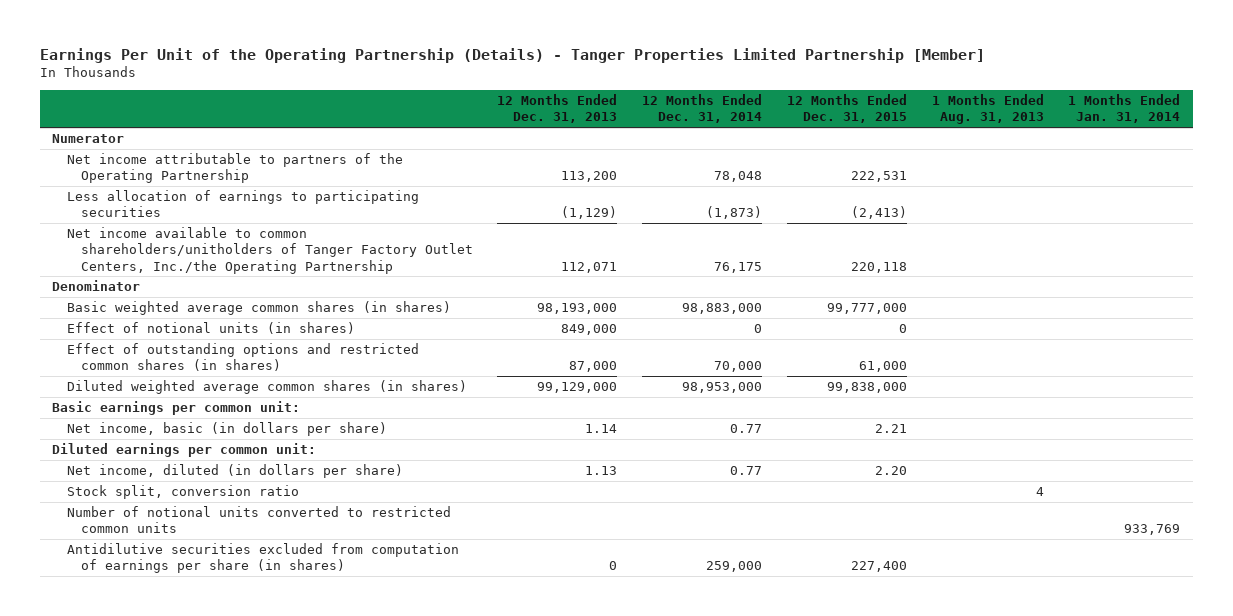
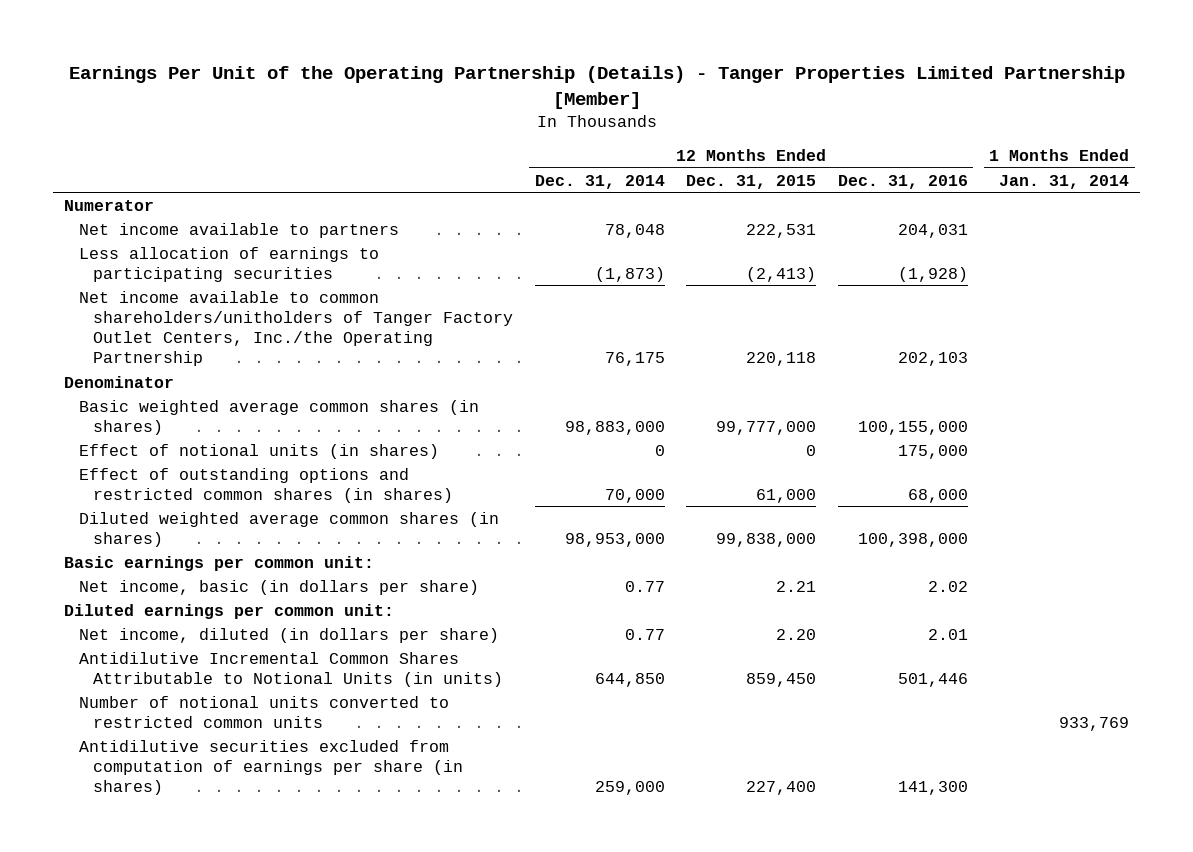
[497,94,618,124] 12 Months Ended Dec. 31, 2013 -> none
[931,94,1044,125] 1 Months Ended Aug. 31, 2013 -> none
none -> [837,174,968,189] Dec. 31, 2016
[66,153,403,184] Net income attributable to partners of the Operating Partnership -> [78,222,399,238] Net income available to partners
[66,485,299,500] Stock split, conversion ratio -> none
none -> [78,651,504,687] Antidilutive Incremental Common Shares Attributable to Notional Units (in units)

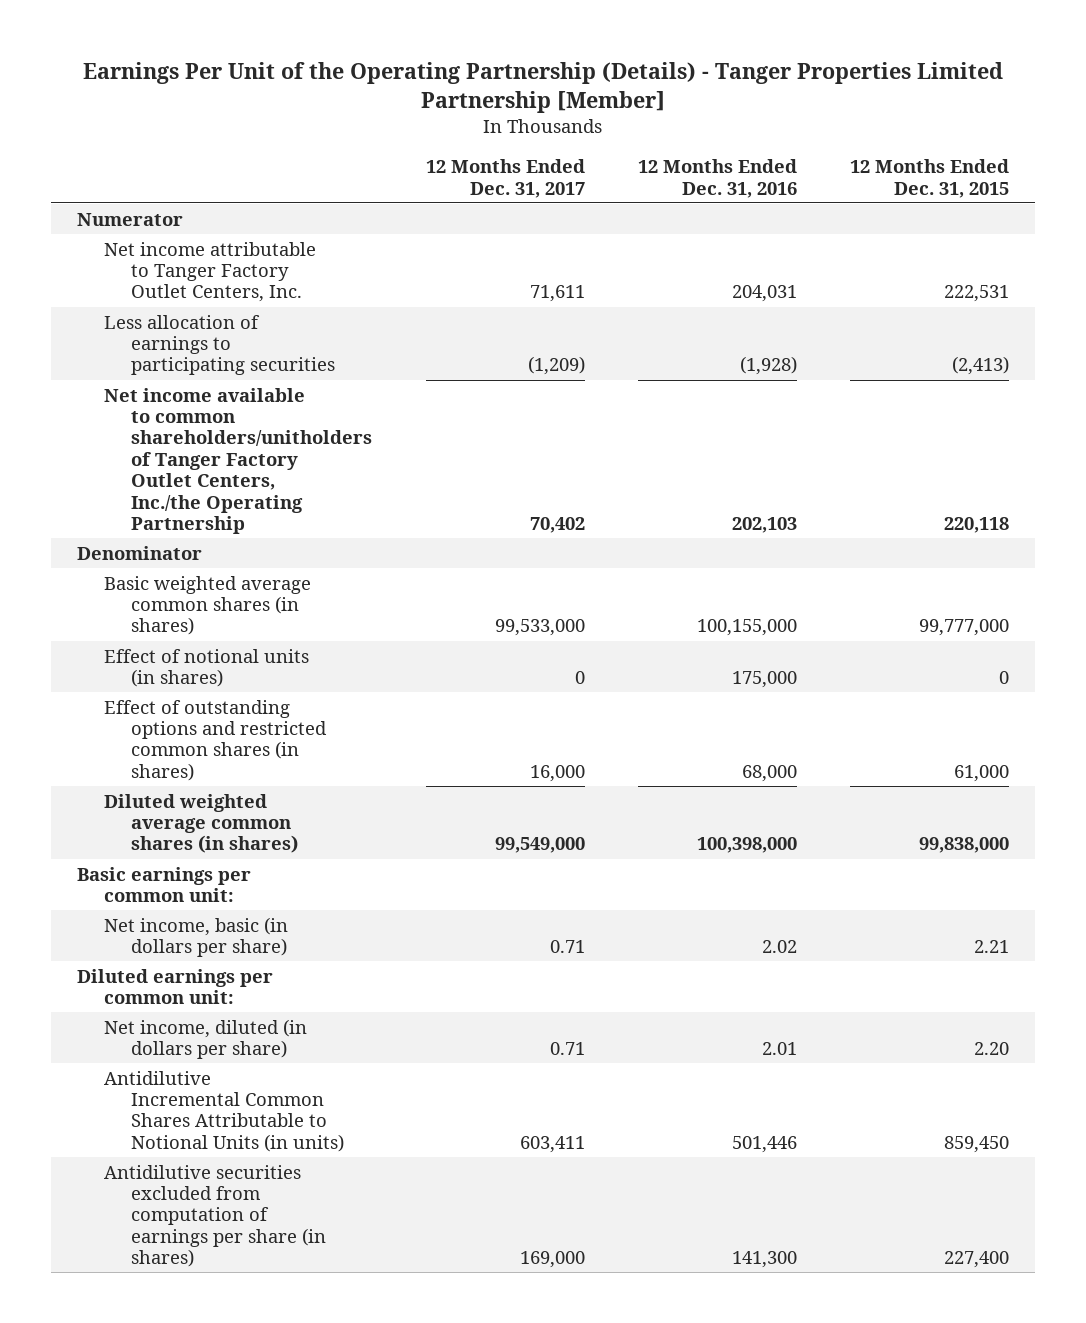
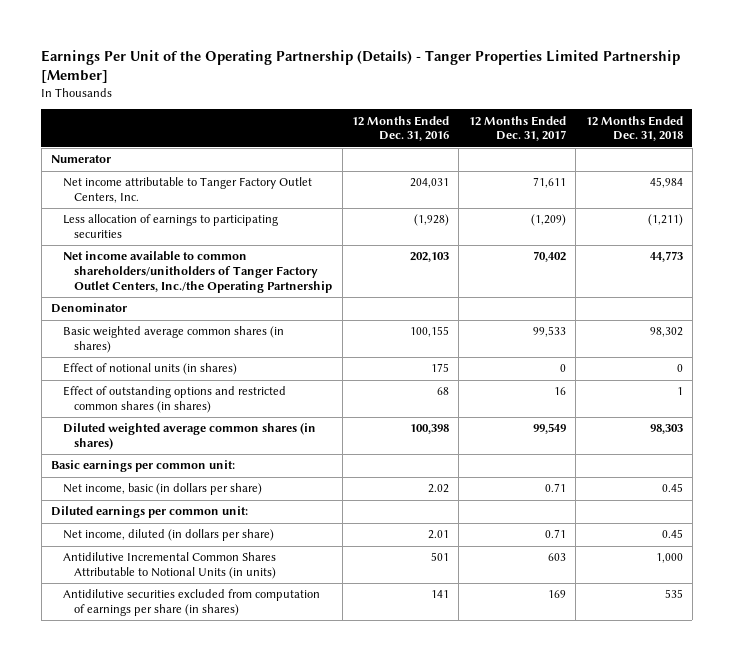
[849,159,1009,198] 12 Months Ended Dec. 31, 2015 -> none
none -> [585,115,683,142] 12 Months Ended Dec. 31, 2018
[494,619,585,637] 99,533,000 -> [532,326,566,338] 99,533
[696,619,797,637] 100,155,000 -> [410,326,450,338] 100,155
[731,670,797,688] 175,000 -> [431,363,450,373] 175
[529,764,585,782] 16,000 -> [553,387,566,396] 16
[741,764,797,782] 68,000 -> [437,387,450,396] 68
[494,837,585,854] 99,549,000 -> [532,423,566,435] 99,549
[696,837,797,854] 100,398,000 -> [410,424,450,435] 100,398
[519,1135,585,1153] 603,411 -> [547,553,566,562] 603
[731,1135,797,1153] 501,446 -> [431,552,450,562] 501
[519,1251,585,1269] 169,000 -> [547,590,566,599] 169
[731,1251,797,1269] 141,300 -> [431,590,450,599] 141

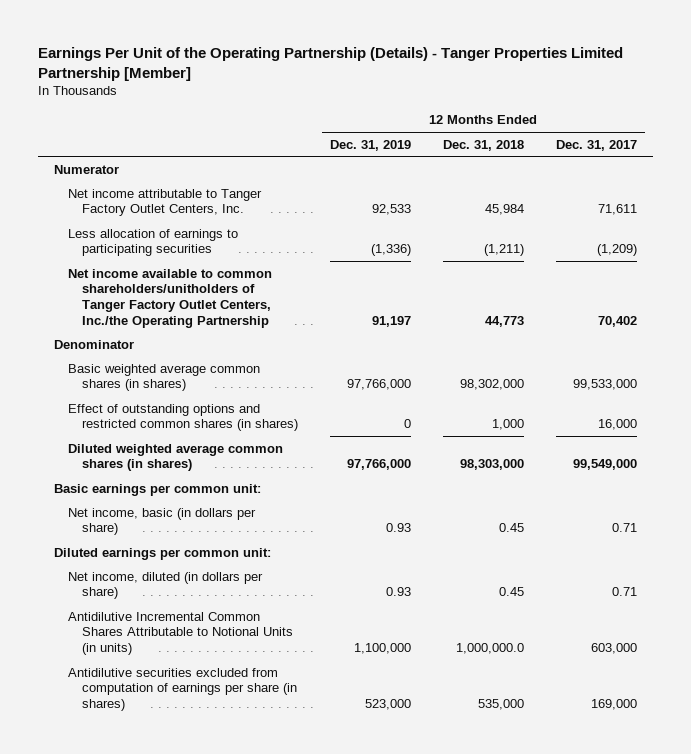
[352,115,450,142] 12 Months Ended Dec. 31, 2016 -> none
none -> [329,139,411,151] Dec. 31, 2019
[62,363,237,376] Effect of notional units (in shares) -> none
[532,326,566,338] 99,533 -> [572,379,637,391] 99,533,000
[649,327,683,338] 98,302 -> [459,379,524,391] 98,302,000
[553,387,566,396] 16 -> [597,419,637,431] 16,000
[676,387,683,396] 1 -> [491,419,524,431] 1,000
[532,423,566,435] 99,549 -> [572,459,637,471] 99,549,000
[649,424,683,435] 98,303 -> [459,459,524,471] 98,303,000
[547,553,566,562] 603 -> [590,642,637,654] 603,000
[655,553,683,564] 1,000 -> [455,642,524,654] 1,000,000.0
[547,590,566,599] 169 -> [590,698,637,710] 169,000
[664,589,683,599] 535 -> [477,698,524,710] 535,000

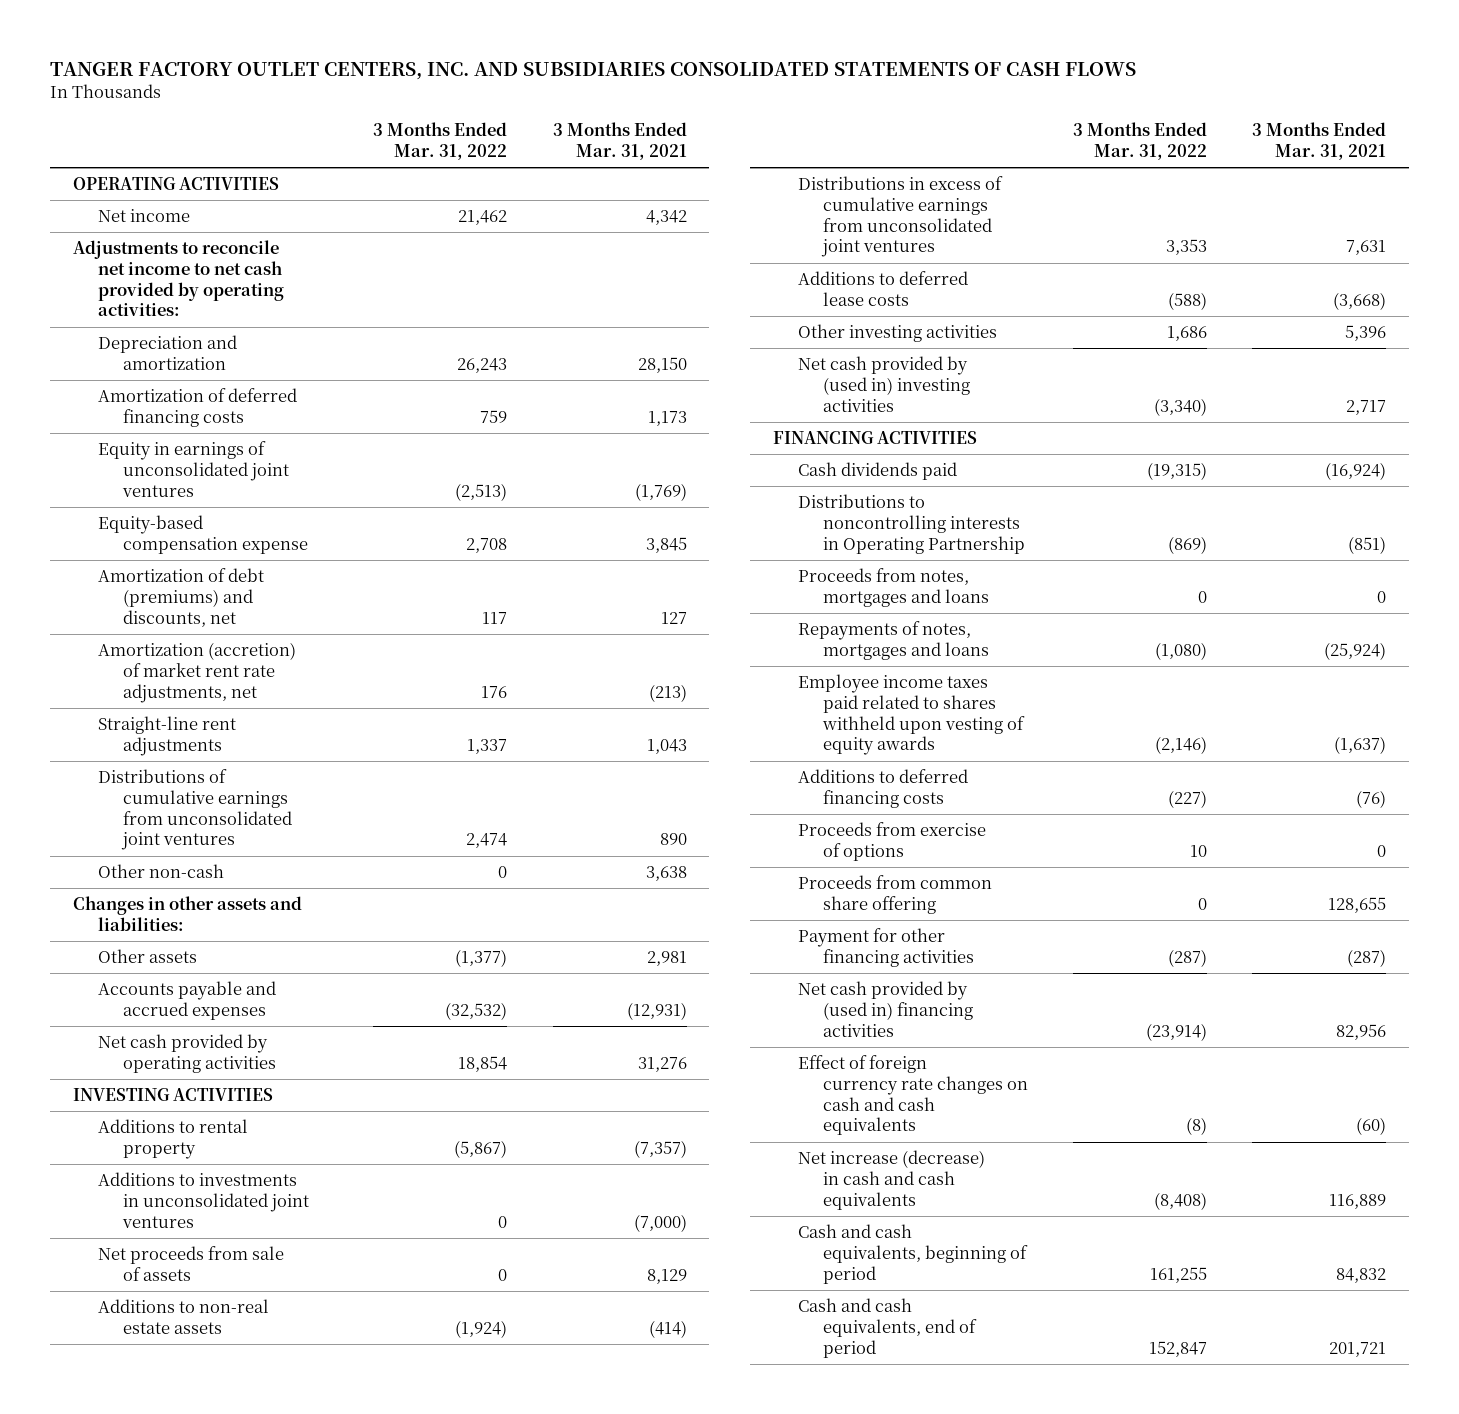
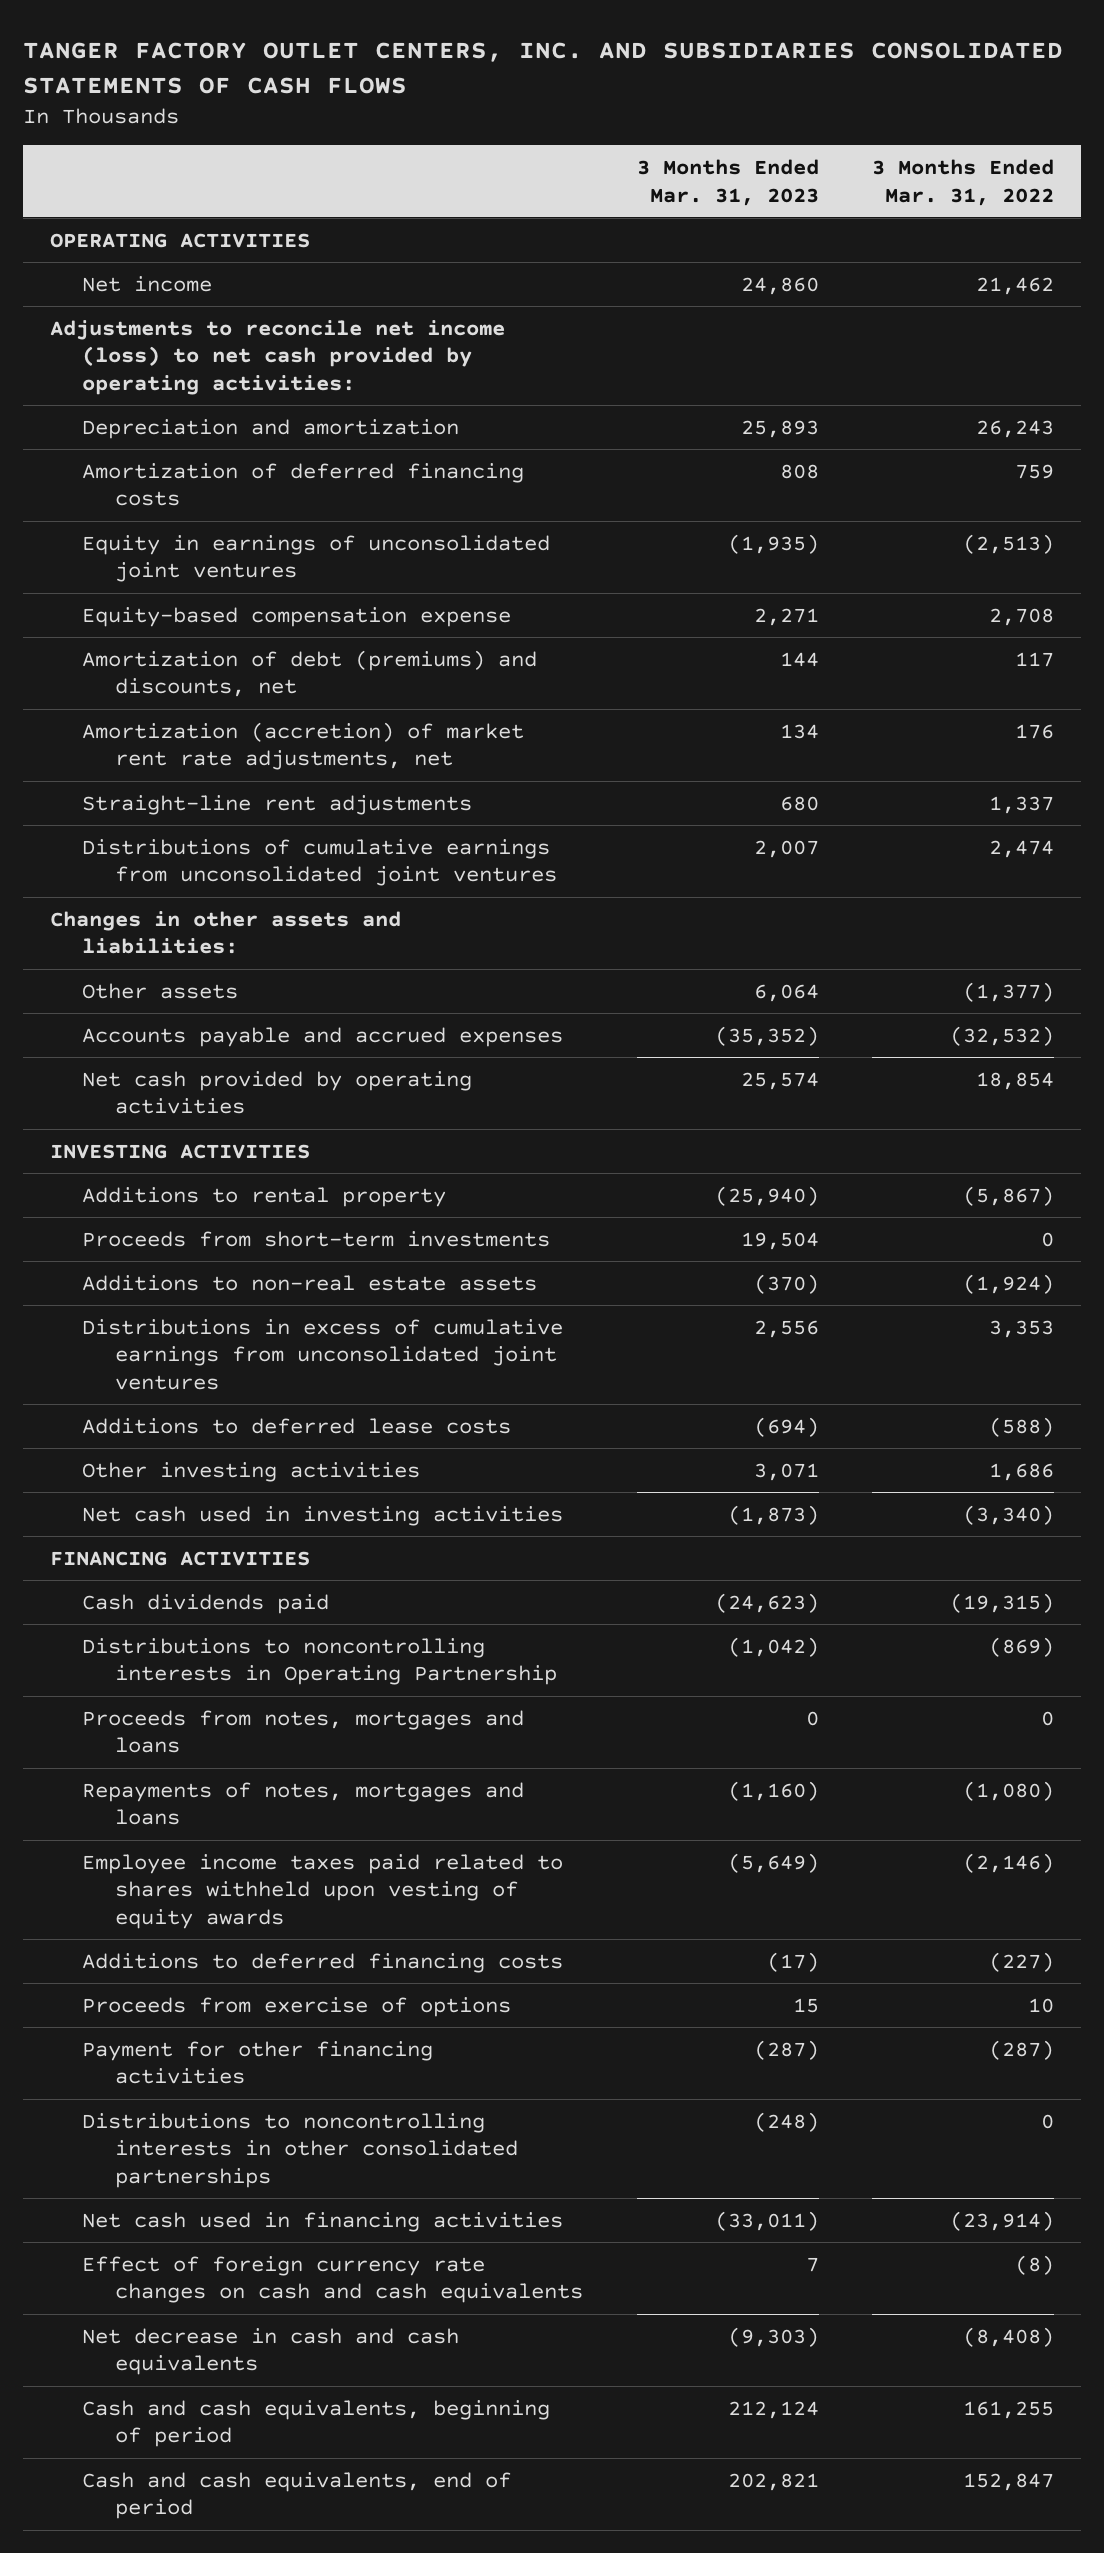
[552,122,687,161] 3 Months Ended Mar. 31, 2021 -> none
none -> [636,158,819,206] 3 Months Ended Mar. 31, 2023
[73,240,285,317] Adjustments to reconcile net income to net cash provided by operating activities: -> [49,319,505,395] Adjustments to reconcile net income (loss) to net cash provided by operating activities:
[98,864,225,879] Other non-cash -> none
[98,1172,310,1228] Additions to investments in unconsolidated joint ventures -> none
[98,1246,285,1281] Net proceeds from sale of assets -> none
none -> [82,1230,551,1247] Proceeds from short-term investments
[797,356,970,412] Net cash provided by (used in) investing activities -> [82,1505,564,1526] Net cash used in investing activities
[797,875,992,914] Proceeds from common share offering -> none
none -> [82,2112,518,2188] Distributions to noncontrolling interests in other consolidated partnerships
[797,981,973,1037] Net cash provided by (used in) financing activities -> [82,2211,564,2232] Net cash used in financing activities
[797,1150,985,1210] Net increase (decrease) in cash and cash equivalents -> [82,2327,460,2376] Net decrease in cash and cash equivalents

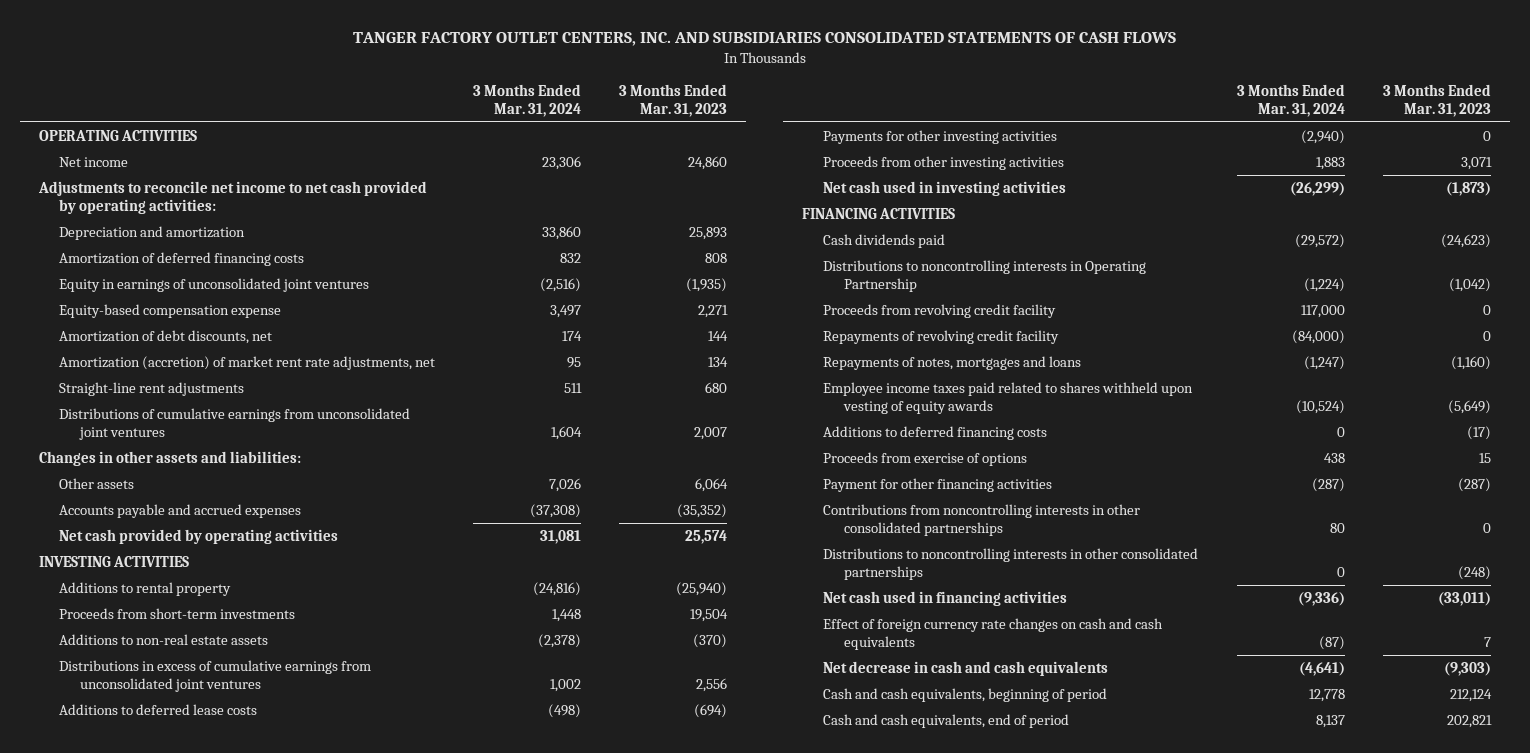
[872,158,1055,206] 3 Months Ended Mar. 31, 2022 -> none
none -> [473,83,582,118] 3 Months Ended Mar. 31, 2024
[49,319,505,395] Adjustments to reconcile net income (loss) to net cash provided by operating activities: -> [37,180,427,215] Adjustments to reconcile net income to net cash provided by operating activities:
[82,649,538,698] Amortization of debt (premiums) and discounts, net -> [59,329,273,344] Amortization of debt discounts, net
[82,1461,421,1482] Other investing activities -> [822,129,1057,144] Payments for other investing activities
[753,1462,819,1481] 3,071 -> [1482,130,1491,141] 0
none -> [822,155,1064,170] Proceeds from other investing activities
[82,1709,525,1754] Proceeds from notes, mortgages and loans -> none
none -> [822,303,1056,318] Proceeds from revolving credit facility
none -> [822,329,1059,344] Repayments of revolving credit facility
none -> [822,503,1140,537] Contributions from noncontrolling interests in other consolidated partnerships

